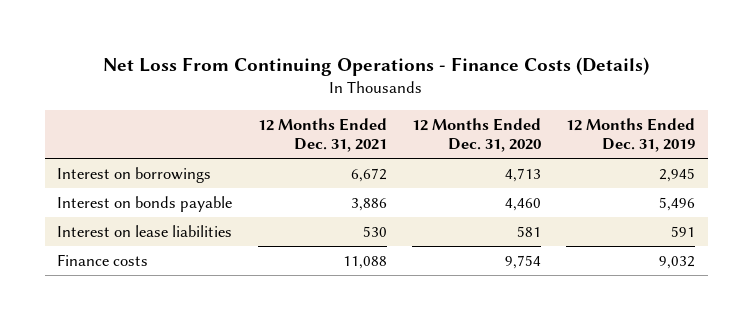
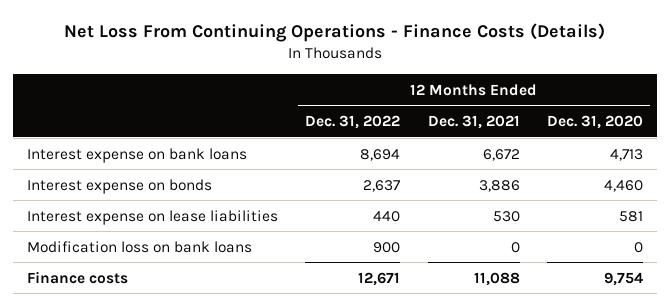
[566,117,696,153] 12 Months Ended Dec. 31, 2019 -> none
none -> [305,115,401,130] Dec. 31, 2022
[57,166,212,183] Interest on borrowings -> [26,147,247,163] Interest expense on bank loans
[57,195,233,212] Interest on bonds payable -> [26,178,212,194] Interest expense on bonds
[57,224,233,237] Interest on lease liabilities -> [26,209,278,225] Interest expense on lease liabilities
none -> [26,240,252,253] Modification loss on bank loans

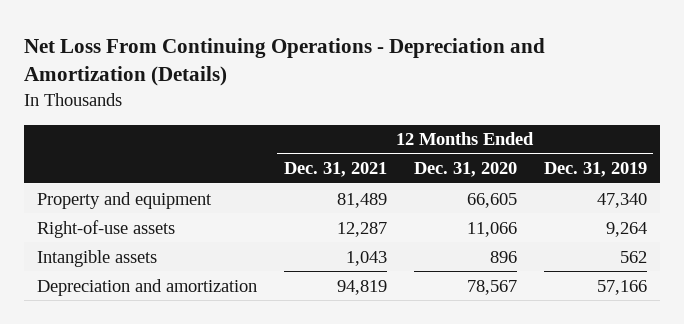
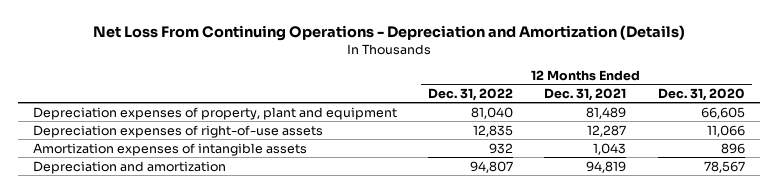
[543,162,647,178] Dec. 31, 2019 -> none
none -> [428,87,514,101] Dec. 31, 2022
[37,191,213,209] Property and equipment -> [33,106,398,120] Depreciation expenses of property, plant and equipment
[37,219,176,238] Right-of-use assets -> [33,124,324,138] Depreciation expenses of right-of-use assets
[37,249,158,267] Intangible assets -> [33,142,308,156] Amortization expenses of intangible assets

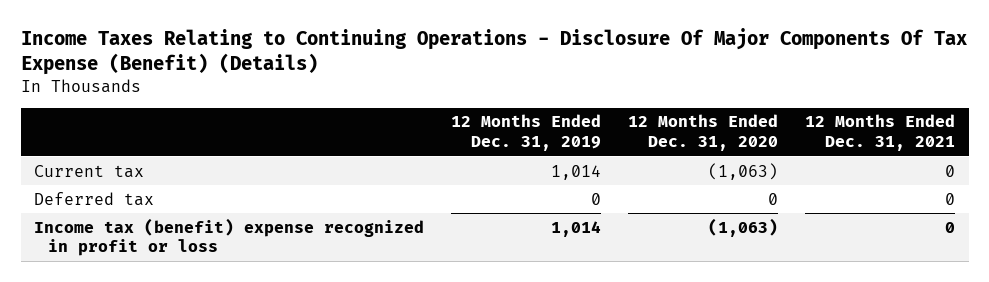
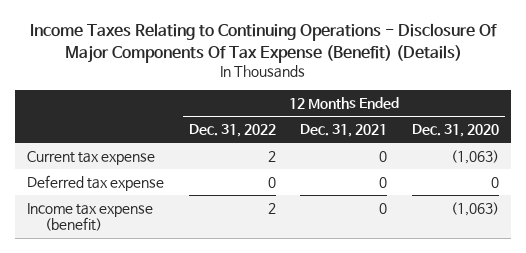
[451,114,602,152] 12 Months Ended Dec. 31, 2019 -> none
none -> [188,124,276,138] Dec. 31, 2022
[34,164,145,178] Current tax -> [27,150,156,165] Current tax expense
[34,191,155,206] Deferred tax -> [27,174,165,191] Deferred tax expense
[34,217,425,257] Income tax (benefit) expense recognized in profit or loss -> [27,202,154,232] Income tax expense (benefit)

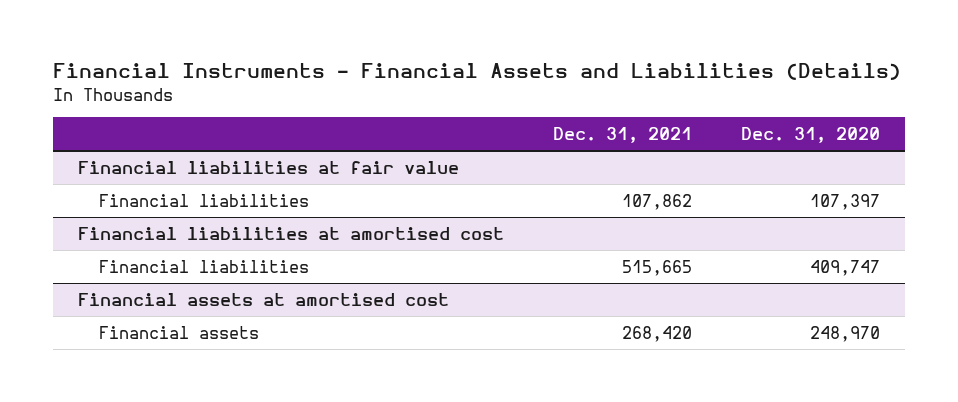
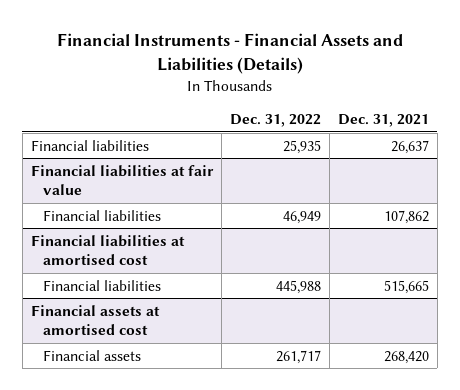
[740,126,880,143] Dec. 31, 2020 -> none
none -> [230,113,322,127] Dec. 31, 2022
none -> [30,139,149,151] Financial liabilities

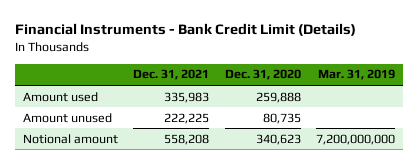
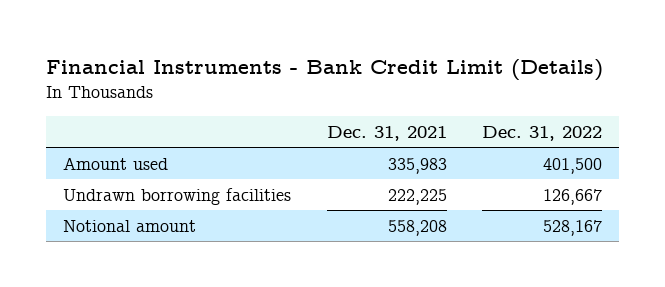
[224,69,301,81] Dec. 31, 2020 -> none
[318,69,396,81] Mar. 31, 2019 -> none
none -> [481,125,602,141] Dec. 31, 2022
[22,112,112,123] Amount unused -> [63,187,292,205] Undrawn borrowing facilities

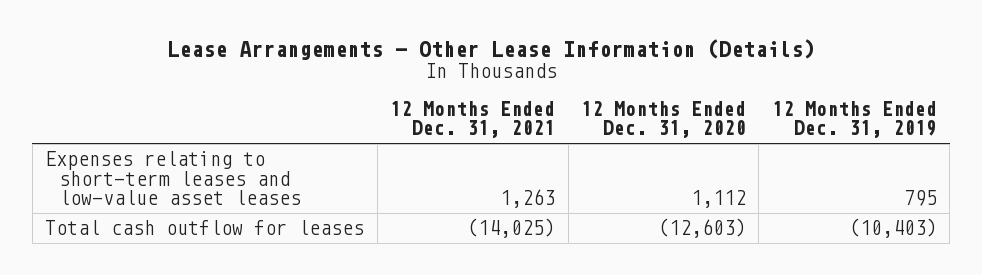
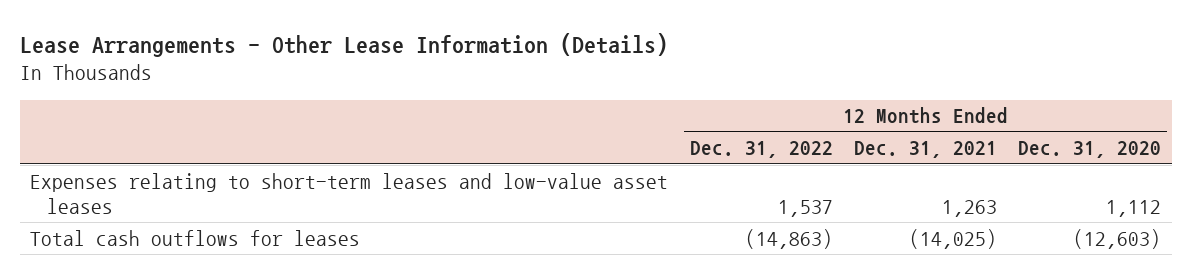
[771,101,937,139] 12 Months Ended Dec. 31, 2019 -> none
none -> [689,141,833,159] Dec. 31, 2022
[45,220,365,236] Total cash outflow for leases -> [30,229,361,246] Total cash outflows for leases

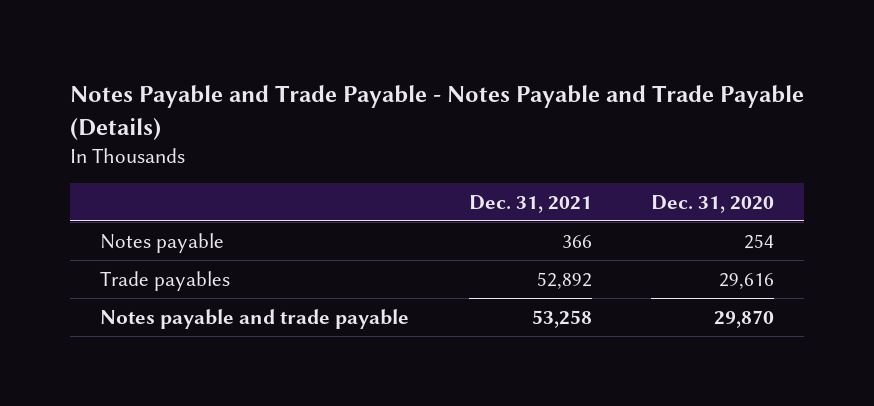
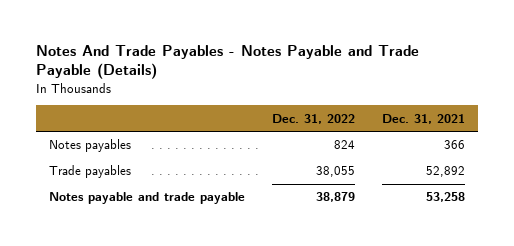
[70,85,805,140] Notes Payable and Trade Payable - Notes Payable and Trade Payable (Details) -> [35,44,419,80] Notes And Trade Payables - Notes Payable and Trade Payable (Details)
[651,194,775,213] Dec. 31, 2020 -> none
none -> [272,113,356,124] Dec. 31, 2022
[99,232,224,253] Notes payable -> [49,139,132,153] Notes payables

